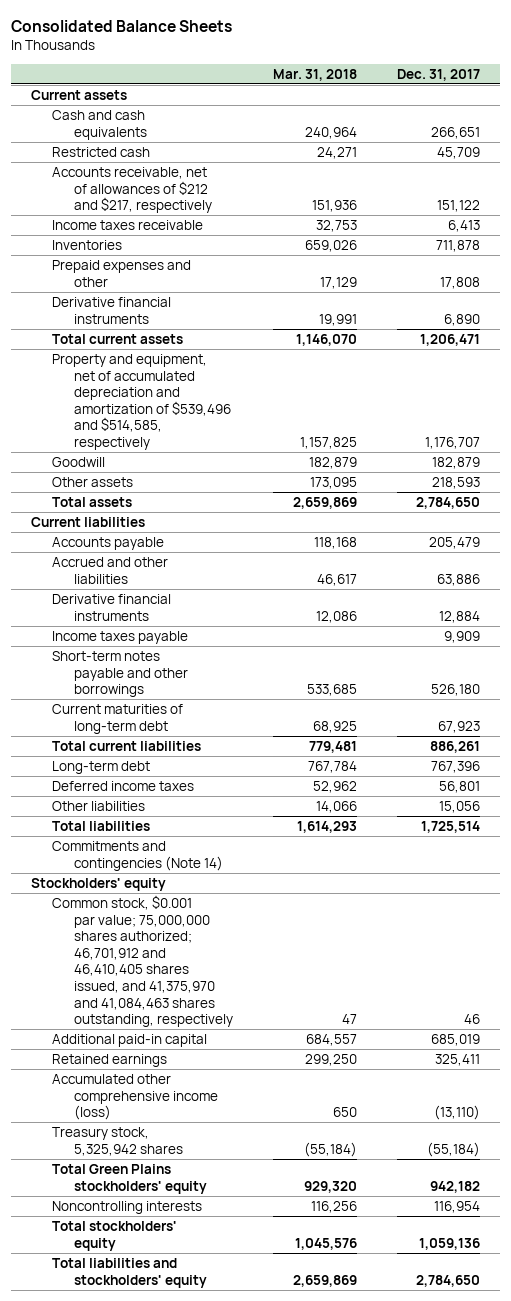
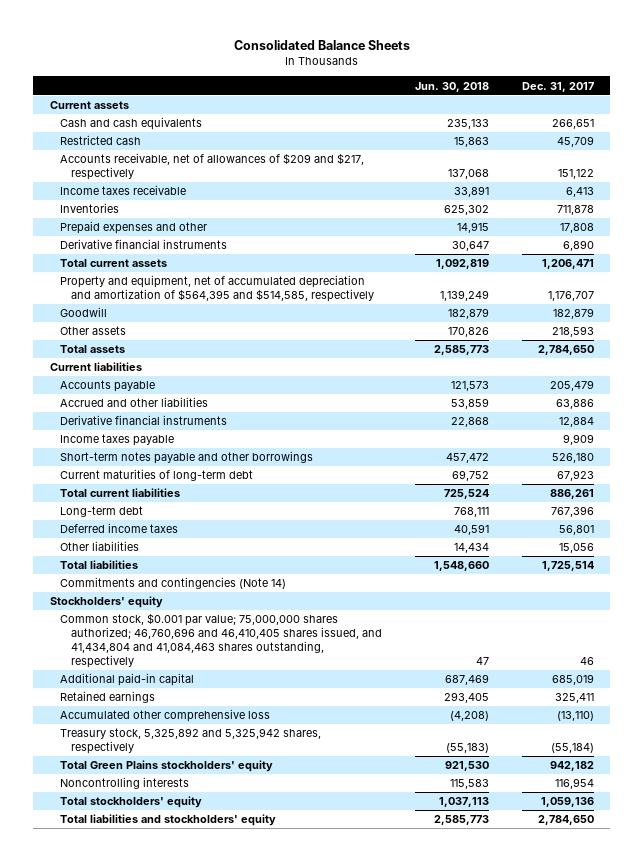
[272,68,357,81] Mar. 31, 2018 -> none
none -> [414,81,489,92] Jun. 30, 2018
[52,166,212,214] Accounts receivable, net of allowances of $212 and $217, respectively -> [60,153,365,181] Accounts receivable, net of allowances of $209 and $217, respectively
[52,353,231,451] Property and equipment, net of accumulated depreciation and amortization of $539,496 and $514,585, respectively -> [60,275,374,303] Property and equipment, net of accumulated depreciation and amortization of $564,395 and $514,585, respectively
[52,894,233,1028] Common stock, $0.001 par value; 75,000,000 shares authorized; 46,701,912 and 46,410,405 shares issued, and 41,375,970 and 41,084,463 shares outstanding, respectively -> [60,613,382,668] Common stock, $0.001 par value; 75,000,000 shares authorized; 46,760,696 and 46,410,405 shares issued, and 41,434,804 and 41,084,463 shares outstanding, respectively
[52,1073,218,1121] Accumulated other comprehensive income (loss) -> [60,709,271,723] Accumulated other comprehensive loss
[52,1126,183,1156] Treasury stock, 5,325,942 shares -> [60,728,322,755] Treasury stock, 5,325,892 and 5,325,942 shares, respectively

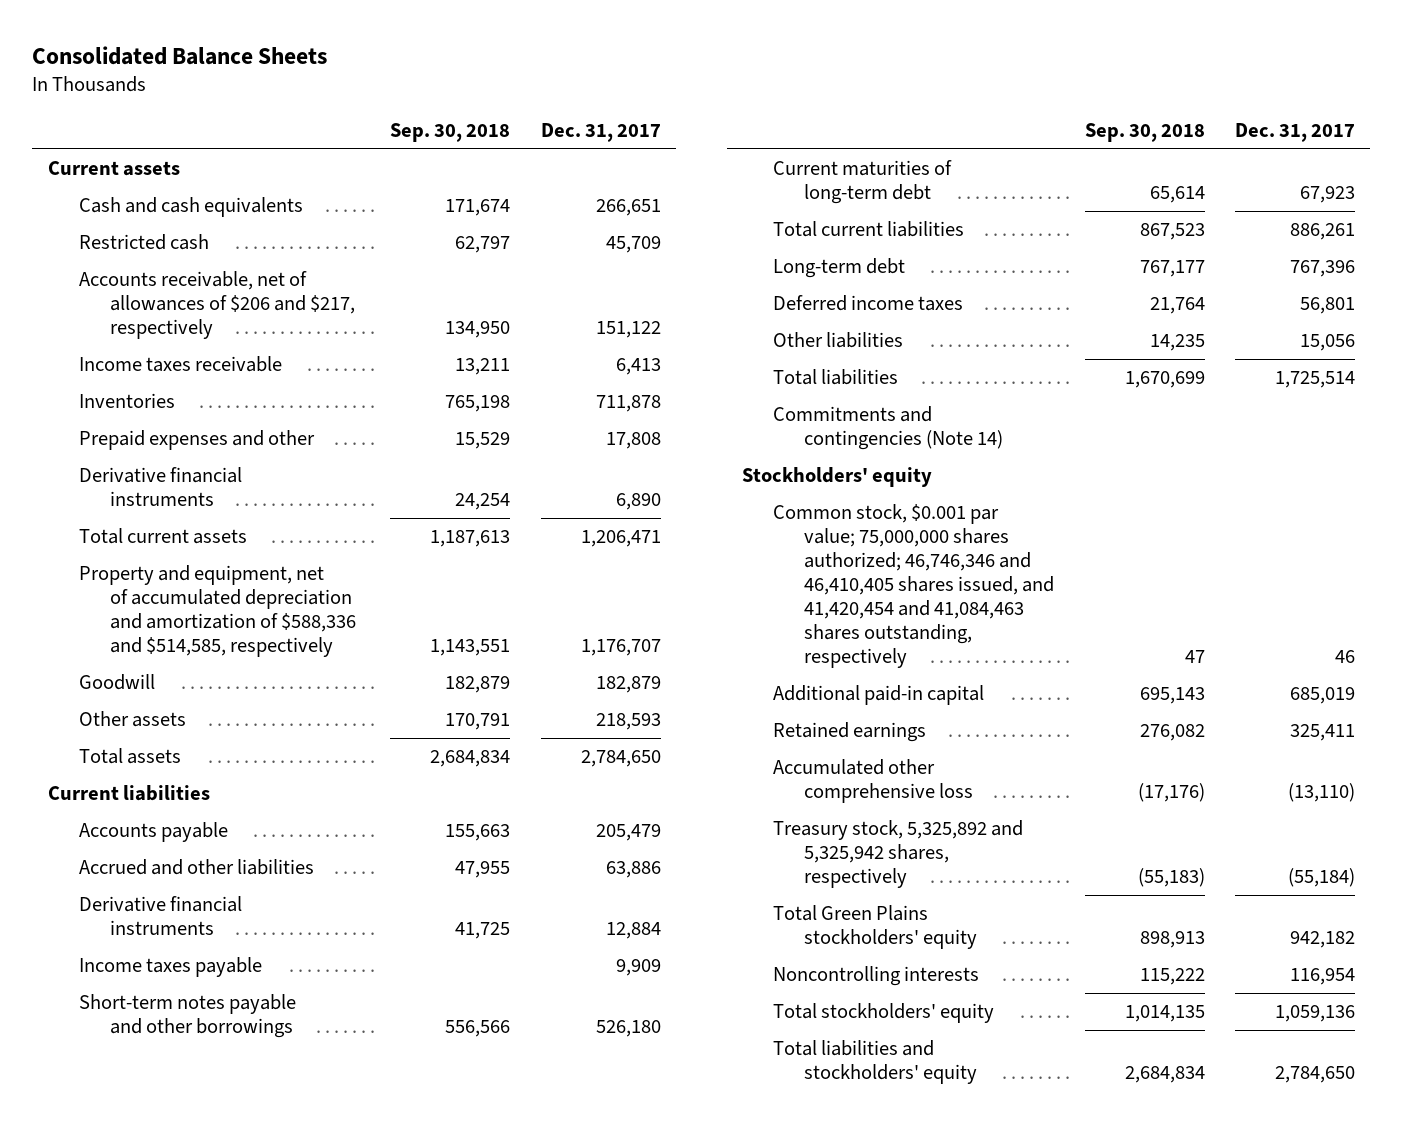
[414,81,489,92] Jun. 30, 2018 -> none
none -> [390,122,511,142] Sep. 30, 2018
[60,153,365,181] Accounts receivable, net of allowances of $209 and $217, respectively -> [78,271,355,340] Accounts receivable, net of allowances of $206 and $217, respectively
[60,275,374,303] Property and equipment, net of accumulated depreciation and amortization of $564,395 and $514,585, respectively -> [78,565,356,658] Property and equipment, net of accumulated depreciation and amortization of $588,336 and $514,585, respectively
[60,613,382,668] Common stock, $0.001 par value; 75,000,000 shares authorized; 46,760,696 and 46,410,405 shares issued, and 41,434,804 and 41,084,463 shares outstanding, respectively -> [773,504,1055,669] Common stock, $0.001 par value; 75,000,000 shares authorized; 46,746,346 and 46,410,405 shares issued, and 41,420,454 and 41,084,463 shares outstanding, respectively

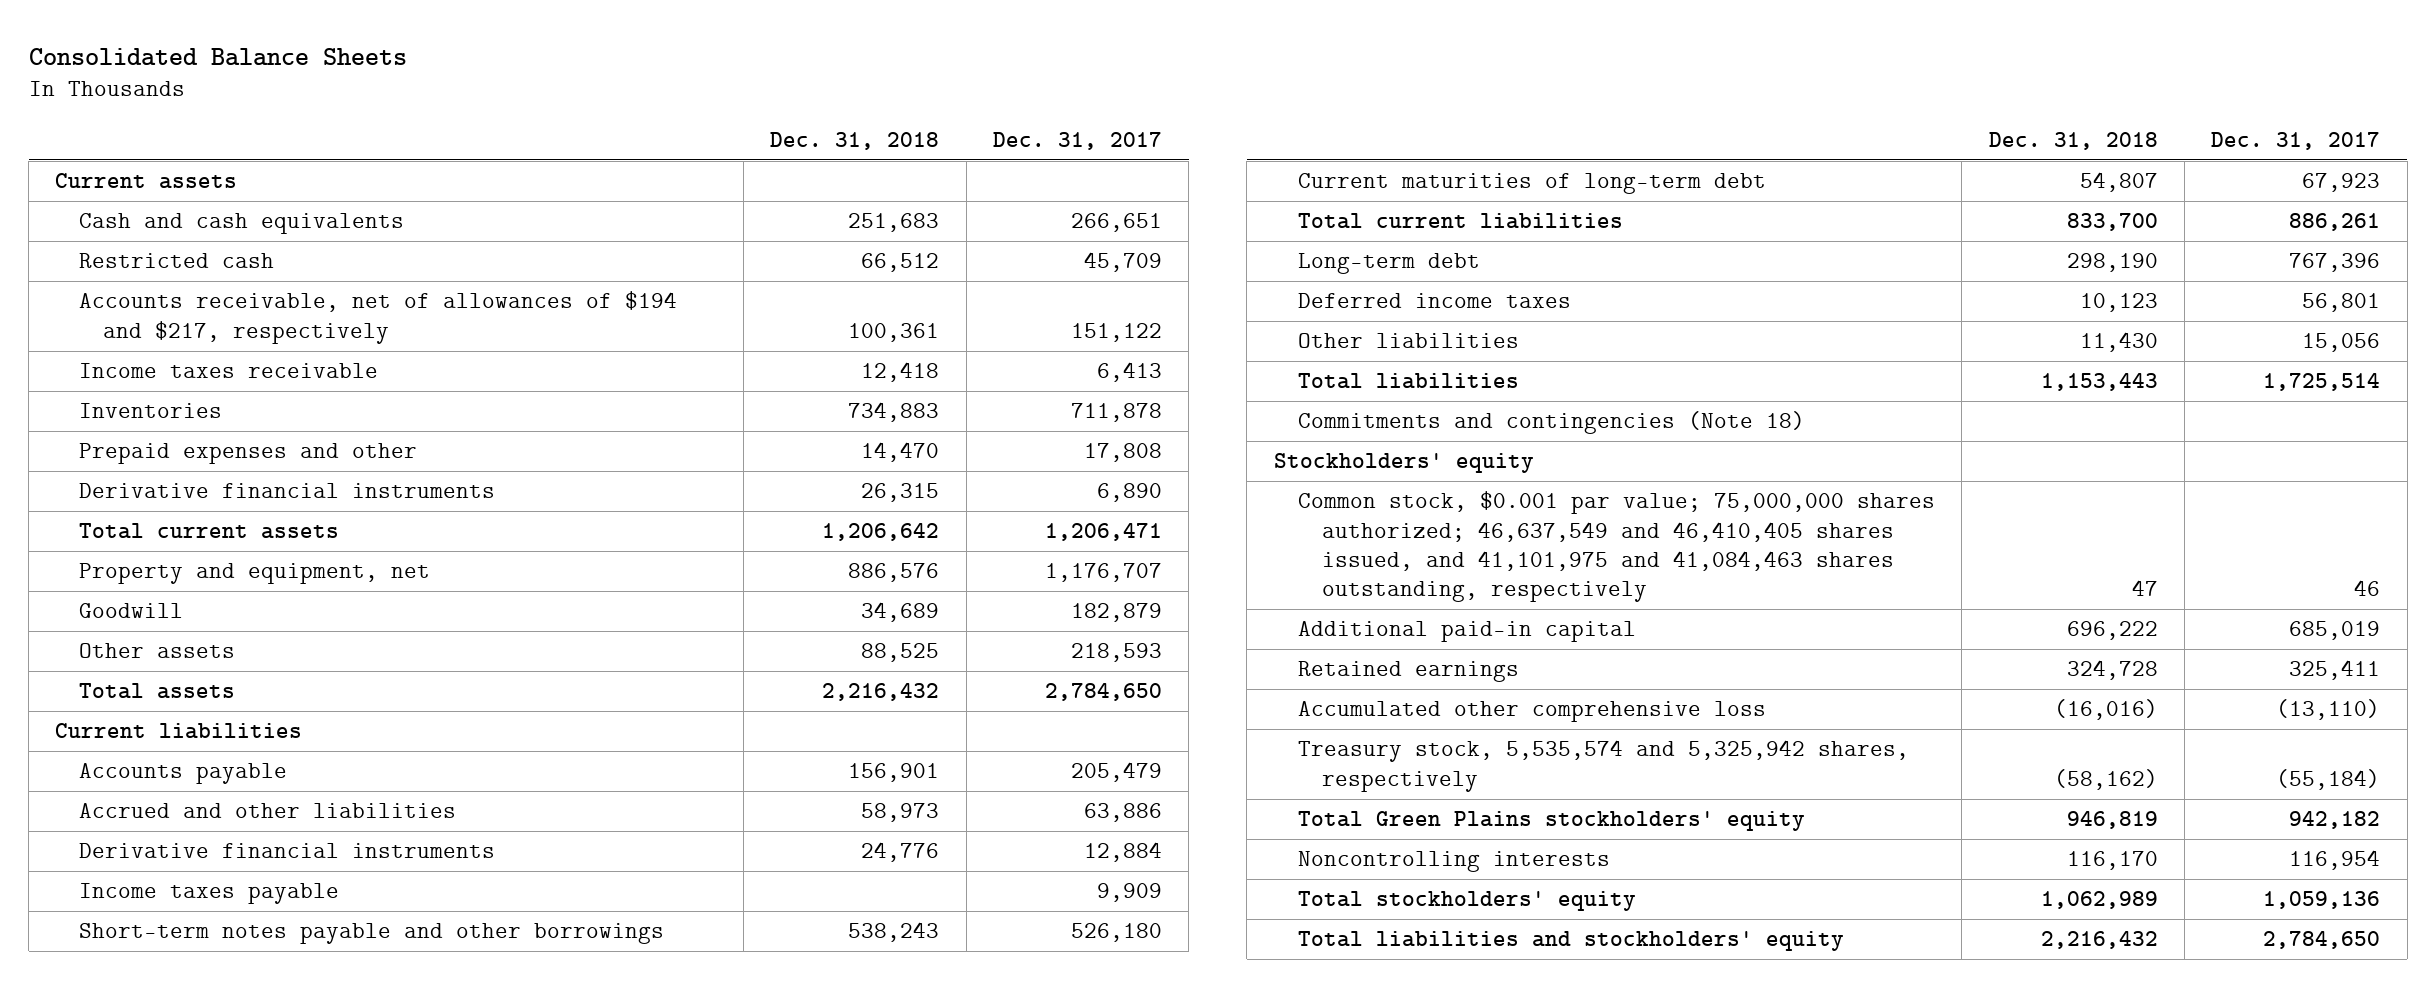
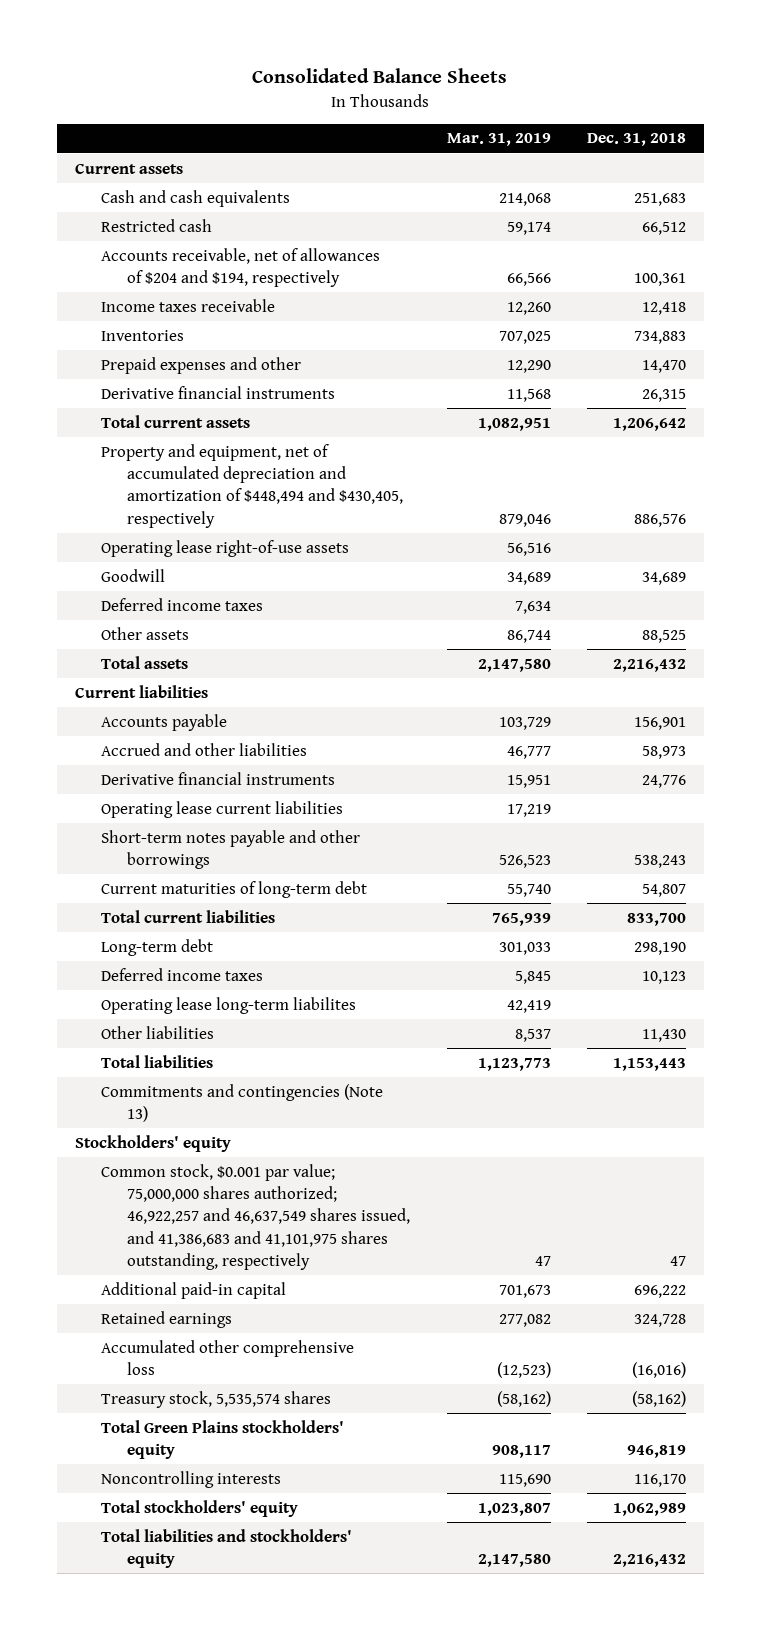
[992,131,1162,150] Dec. 31, 2017 -> none
none -> [446,133,551,147] Mar. 31, 2019
[79,291,678,344] Accounts receivable, net of allowances of $194 and $217, respectively -> [101,247,381,287] Accounts receivable, net of allowances of $204 and $194, respectively
[79,563,431,585] Property and equipment, net -> [101,443,404,528] Property and equipment, net of accumulated depreciation and amortization of $448,494 and $430,405, respectively
none -> [101,539,350,557] Operating lease right-of-use assets
none -> [101,597,264,611] Deferred income taxes
[79,883,340,905] Income taxes payable -> none
none -> [101,800,344,818] Operating lease current liabilities
none -> [101,996,357,1014] Operating lease long-term liabilites
[1297,411,1805,435] Commitments and contingencies (Note 18) -> [101,1083,384,1122] Commitments and contingencies (Note 13)
[1297,491,1935,603] Common stock, $0.001 par value; 75,000,000 shares authorized; 46,637,549 and 46,410,405 shares issued, and 41,101,975 and 41,084,463 shares outstanding, respectively -> [101,1163,411,1270] Common stock, $0.001 par value; 75,000,000 shares authorized; 46,922,257 and 46,637,549 shares issued, and 41,386,683 and 41,101,975 shares outstanding, respectively
[1297,740,1909,792] Treasury stock, 5,535,574 and 5,325,942 shares, respectively -> [101,1390,332,1408] Treasury stock, 5,535,574 shares

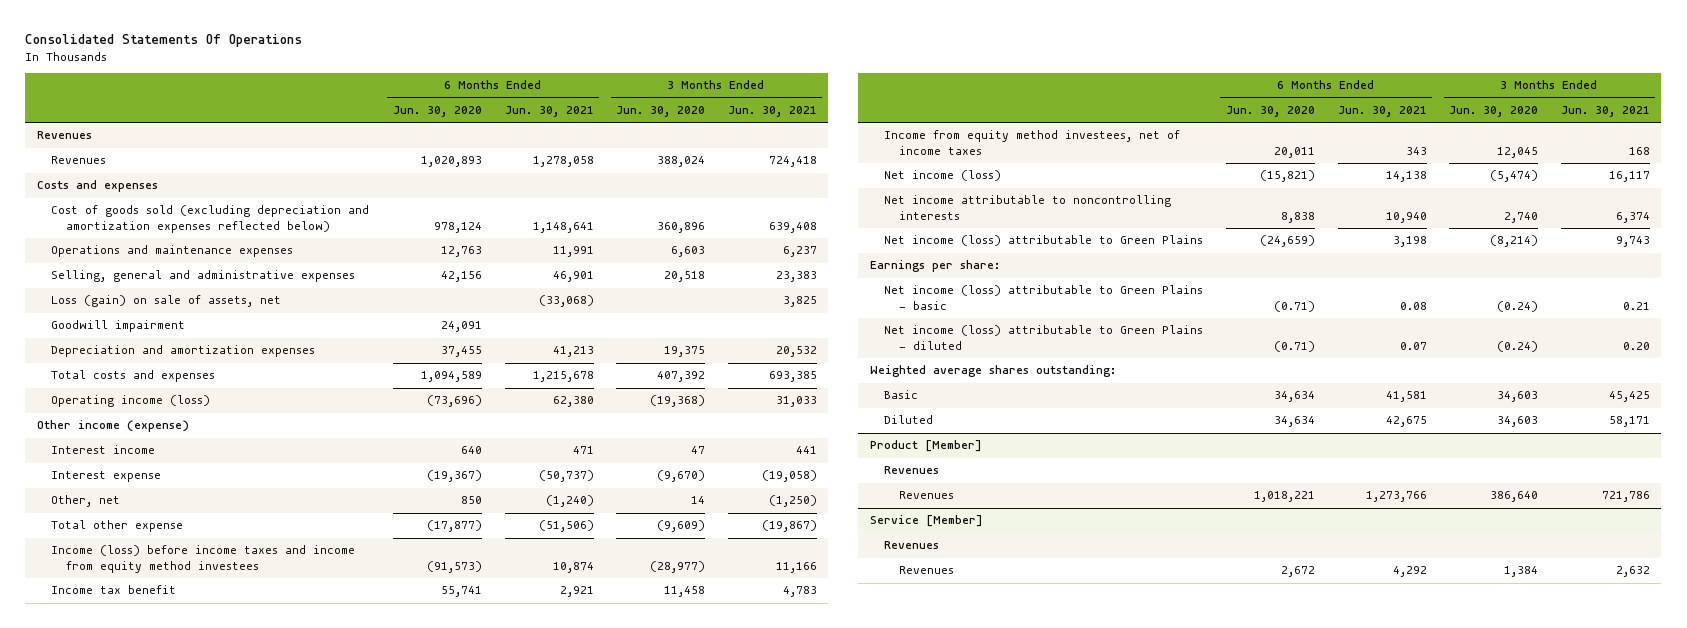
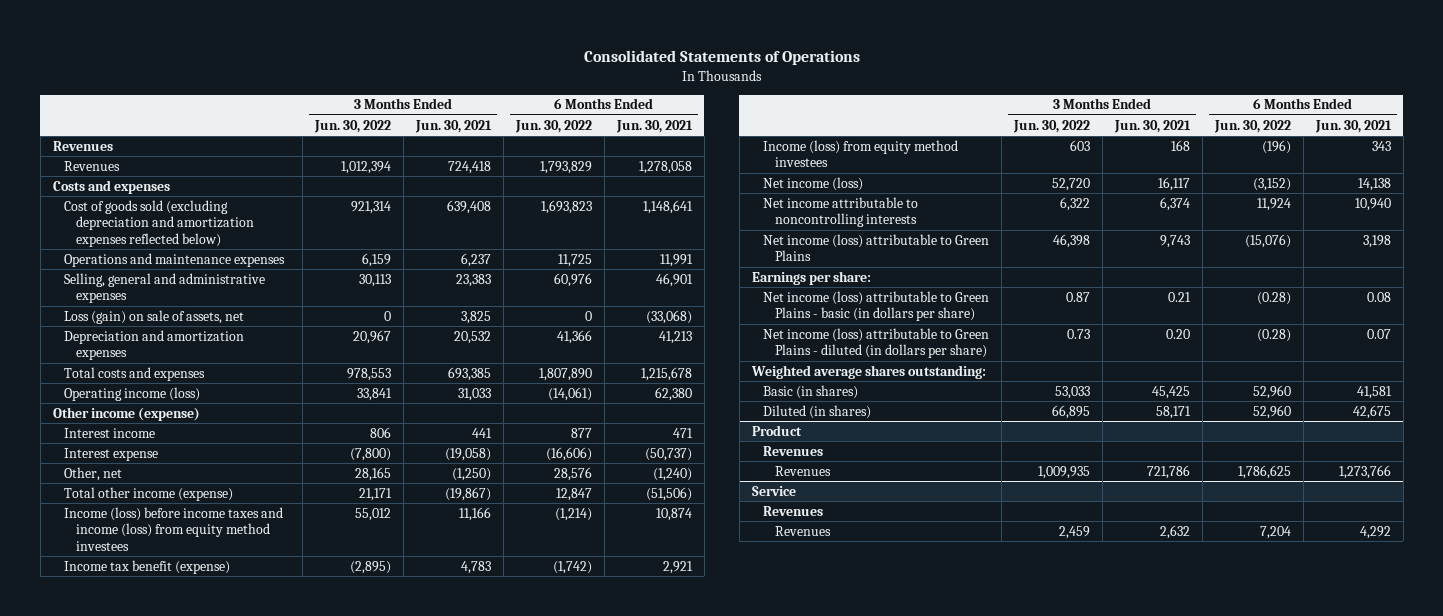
[25,34,303,48] Consolidated Statements Of Operations -> [583,49,860,65] Consolidated Statements of Operations
[392,106,482,118] Jun. 30, 2020 -> none
[616,106,706,118] Jun. 30, 2020 -> none
none -> [314,119,392,133] Jun. 30, 2022
none -> [515,119,593,133] Jun. 30, 2022
[51,320,186,333] Goodwill impairment -> none
[51,520,184,533] Total other expense -> [64,486,234,501] Total other income (expense)
[51,545,356,573] Income (loss) before income taxes and income from equity method investees -> [64,506,284,551] Income (loss) before income taxes and income (loss) from equity method investees
[51,585,177,595] Income tax benefit -> [64,559,231,574] Income tax benefit (expense)
[884,130,1181,155] Income from equity method investees, net of income taxes -> [763,139,959,168] Income (loss) from equity method investees
[884,285,1204,310] Net income (loss) attributable to Green Plains - basic -> [763,290,990,322] Net income (loss) attributable to Green Plains - basic (in dollars per share)
[884,325,1204,350] Net income (loss) attributable to Green Plains - diluted -> [763,327,990,359] Net income (loss) attributable to Green Plains - diluted (in dollars per share)
[884,390,919,400] Basic -> [763,384,859,399] Basic (in shares)
[884,415,934,425] Diluted -> [763,404,872,419] Diluted (in shares)
[869,440,982,453] Product [Member] -> [751,424,802,436] Product
[869,515,983,528] Service [Member] -> [751,485,796,496] Service

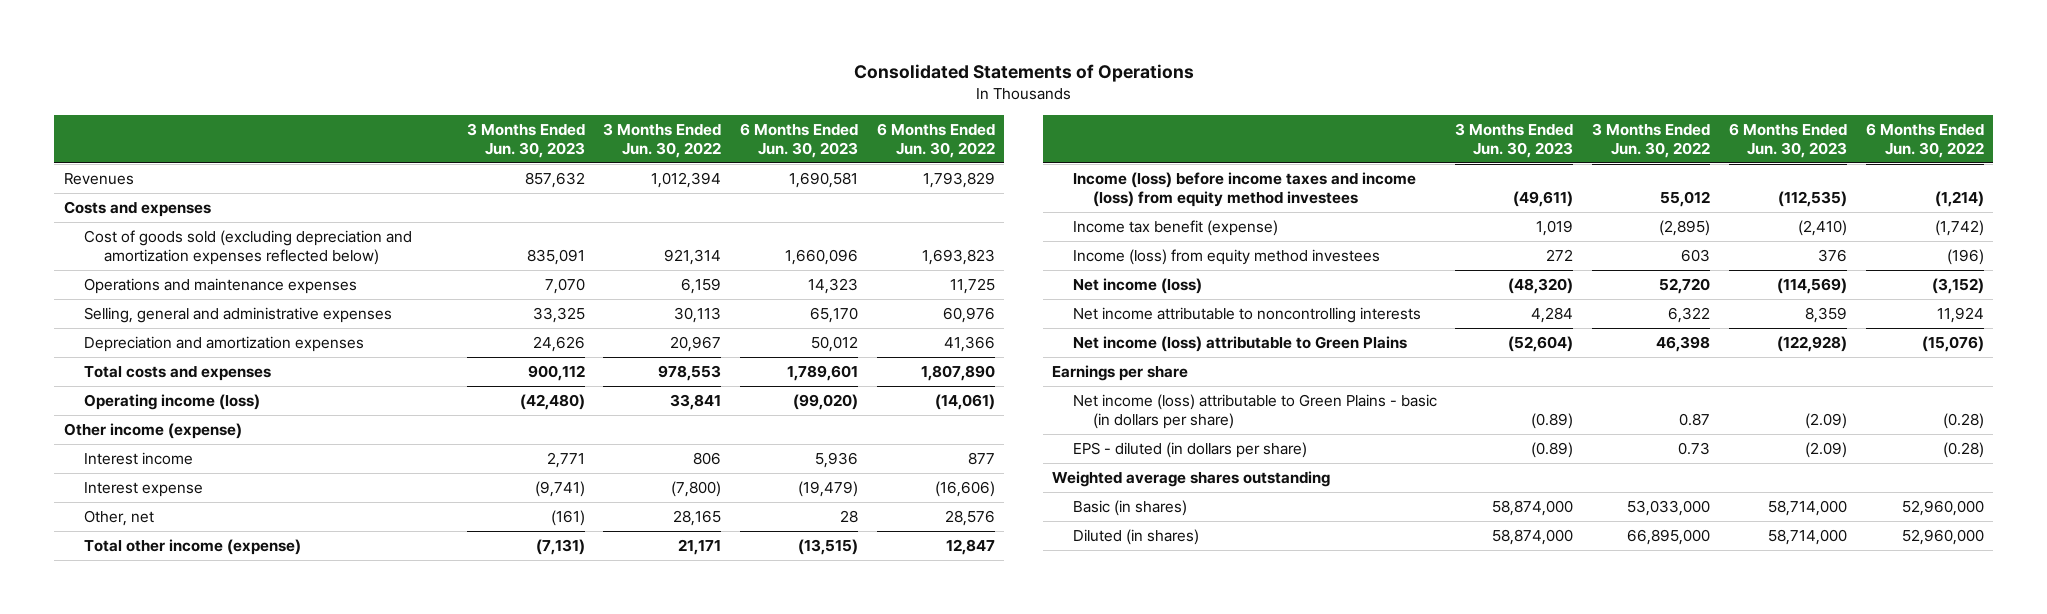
[415,119,493,133] Jun. 30, 2021 -> none
[615,119,693,133] Jun. 30, 2021 -> none
none -> [466,122,585,158] 3 Months Ended Jun. 30, 2023
none -> [740,122,859,158] 6 Months Ended Jun. 30, 2023
[52,140,113,151] Revenues -> none
[64,309,245,324] Loss (gain) on sale of assets, net -> none
[751,270,871,285] Earnings per share: -> [1052,365,1189,382] Earnings per share
[751,424,802,436] Product -> none
[763,445,824,456] Revenues -> none
[774,465,831,476] Revenues -> none
[751,485,796,496] Service -> none
[763,505,824,516] Revenues -> none
[774,525,831,536] Revenues -> none
[763,327,990,359] Net income (loss) attributable to Green Plains - diluted (in dollars per share) -> [1072,442,1307,459] EPS - diluted (in dollars per share)
[750,364,986,379] Weighted average shares outstanding: -> [1052,471,1331,488] Weighted average shares outstanding
[1054,385,1090,399] 53,033 -> [1627,500,1711,517] 53,033,000
[1252,384,1291,399] 52,960 -> [1901,500,1984,517] 52,960,000
[1051,404,1090,419] 66,895 -> [1627,529,1711,546] 66,895,000
[1252,404,1291,419] 52,960 -> [1901,529,1984,546] 52,960,000

